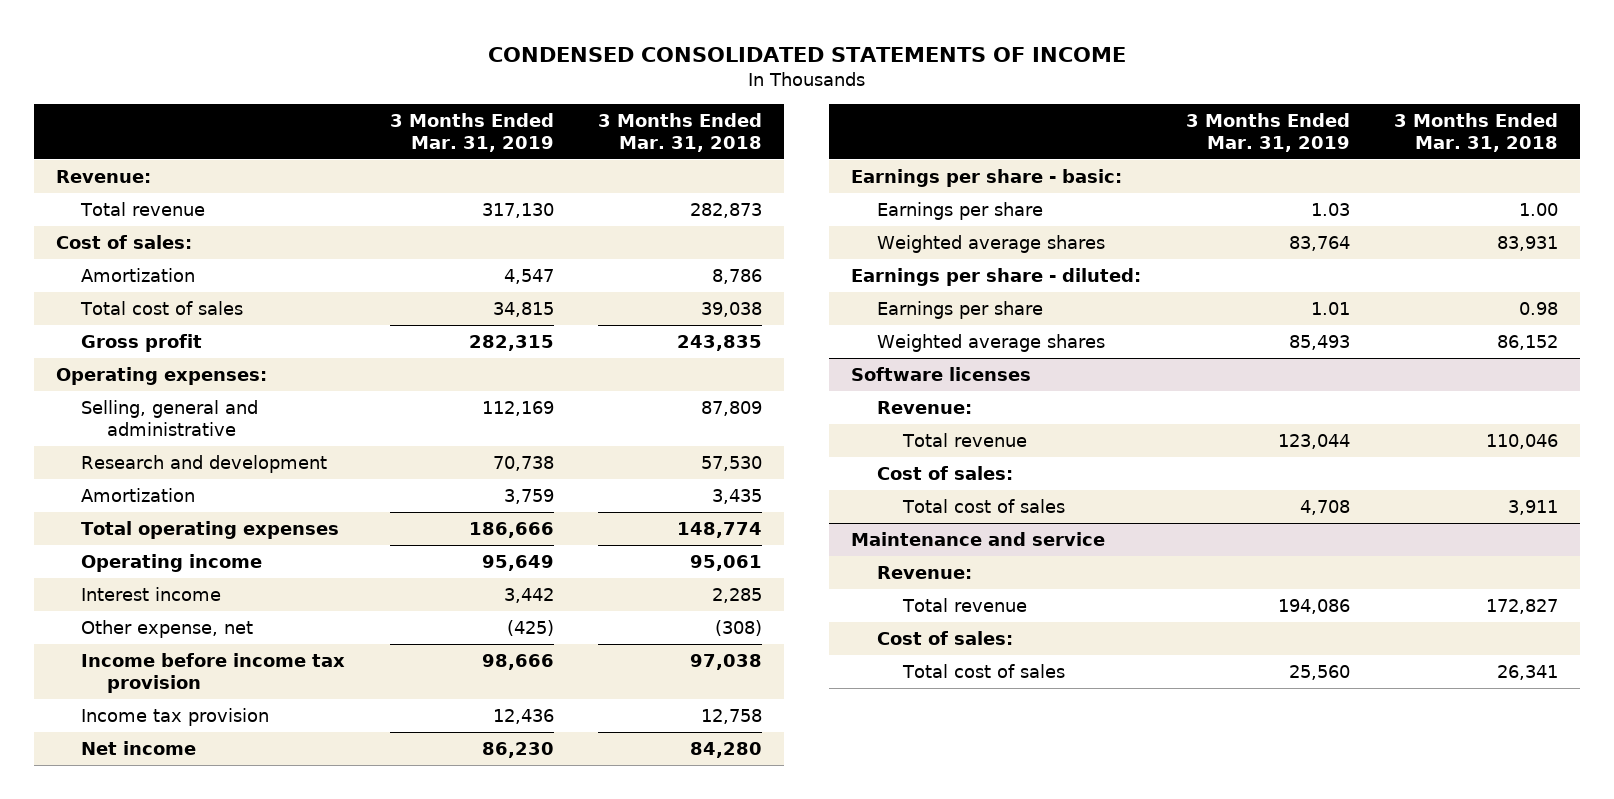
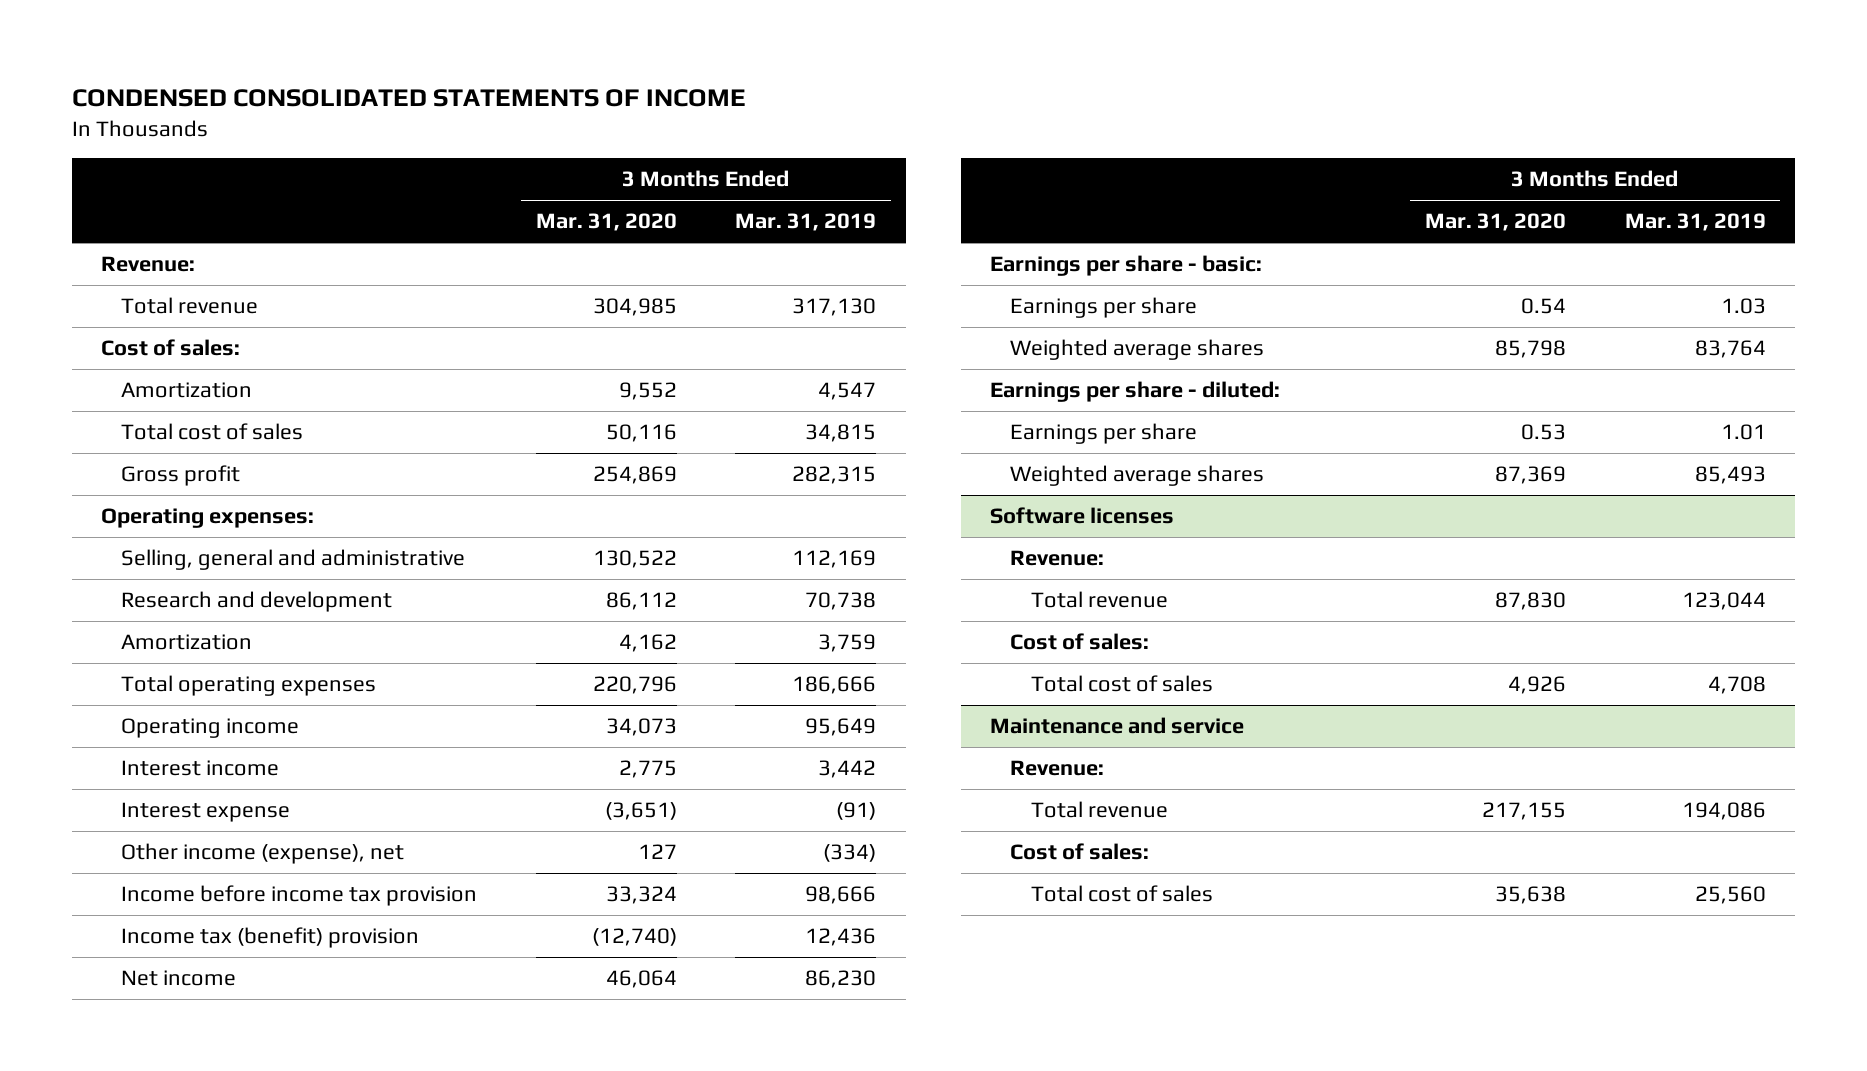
[598,112,763,152] 3 Months Ended Mar. 31, 2018 -> none
none -> [535,213,677,232] Mar. 31, 2020
none -> [121,802,291,823] Interest expense
[81,620,254,639] Other expense, net -> [121,843,405,865] Other income (expense), net
[507,620,555,637] (425) -> [823,844,877,863] (334)
[81,708,270,727] Income tax provision -> [121,927,420,949] Income tax (benefit) provision

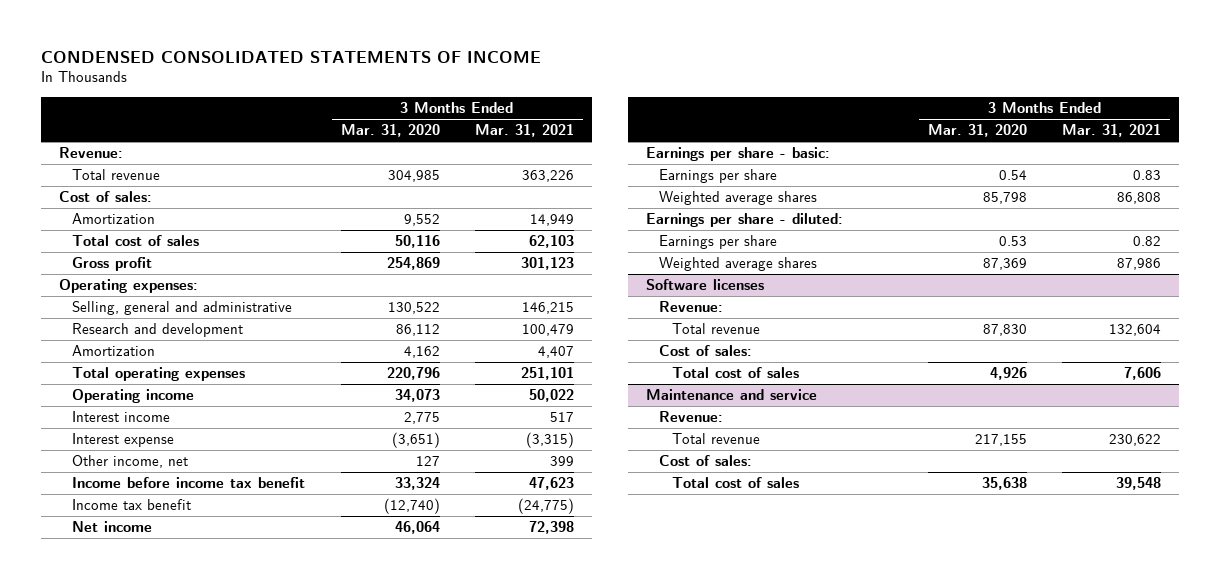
[735,213,877,232] Mar. 31, 2019 -> none
none -> [475,124,575,138] Mar. 31, 2021
[121,843,405,865] Other income (expense), net -> [71,455,188,469] Other income, net
[121,885,478,907] Income before income tax provision -> [71,477,305,489] Income before income tax benefit
[121,927,420,949] Income tax (benefit) provision -> [71,499,191,511] Income tax benefit

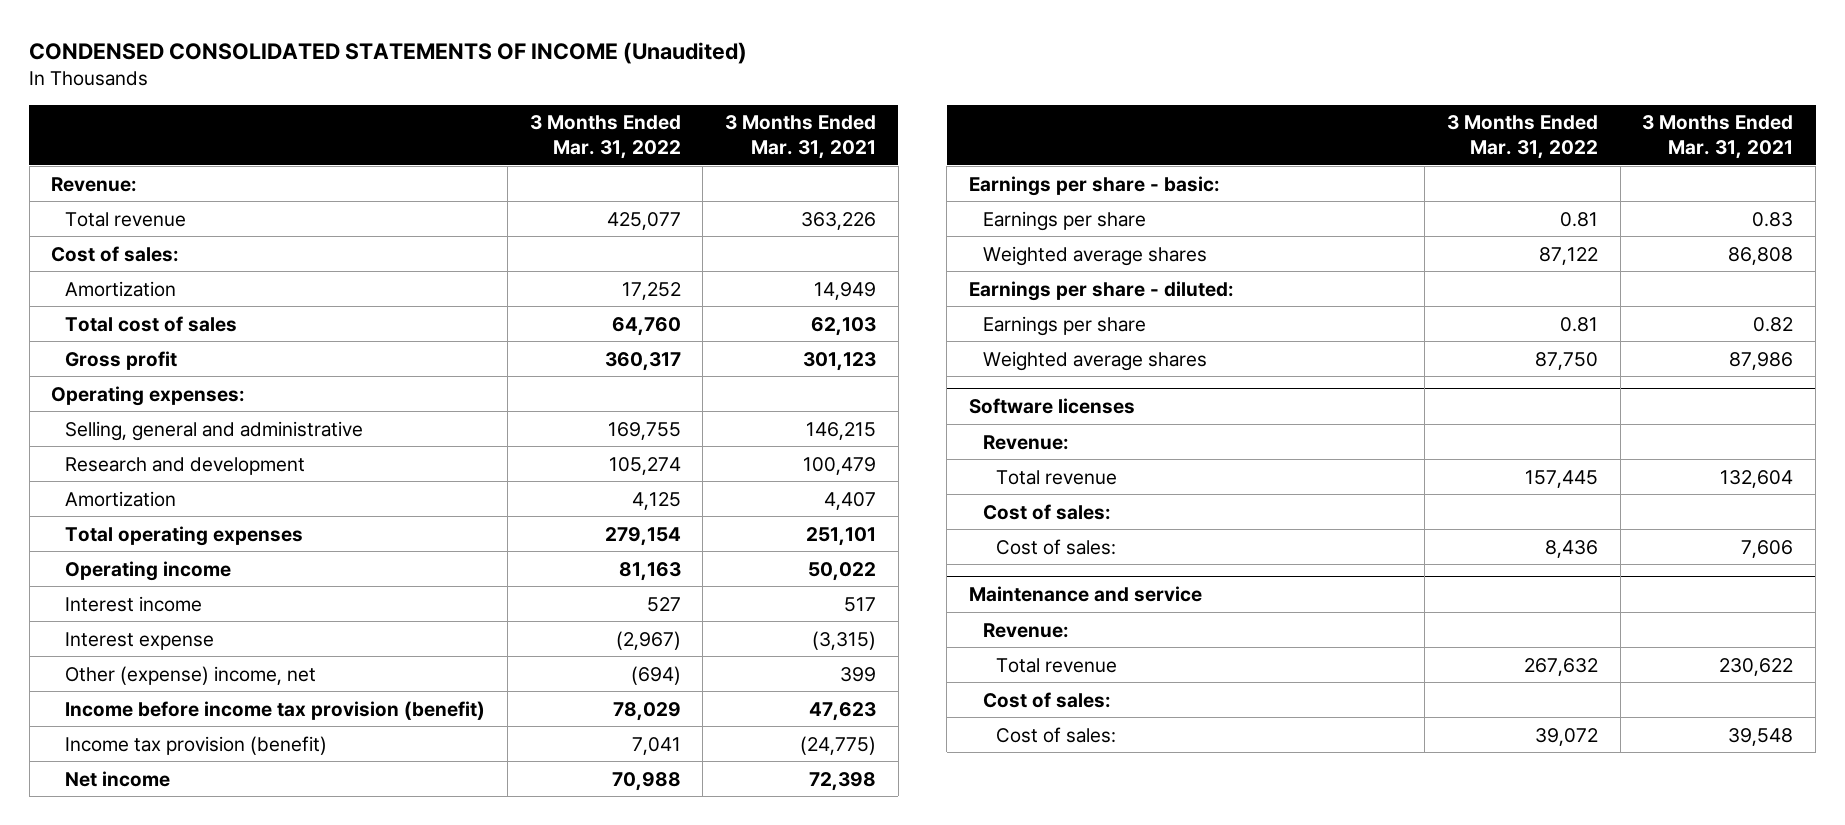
[40,51,541,64] CONDENSED CONSOLIDATED STATEMENTS OF INCOME -> [29,42,748,65] CONDENSED CONSOLIDATED STATEMENTS OF INCOME (Unaudited)
[340,124,440,138] Mar. 31, 2020 -> none
none -> [529,115,681,159] 3 Months Ended Mar. 31, 2022
[71,455,188,469] Other income, net -> [65,665,317,685] Other (expense) income, net
[71,477,305,489] Income before income tax benefit -> [65,700,486,720] Income before income tax provision (benefit)
[71,499,191,511] Income tax benefit -> [65,735,328,755] Income tax provision (benefit)
[671,367,799,379] Total cost of sales -> [996,538,1117,555] Cost of sales:
[671,477,799,489] Total cost of sales -> [996,726,1117,743] Cost of sales:

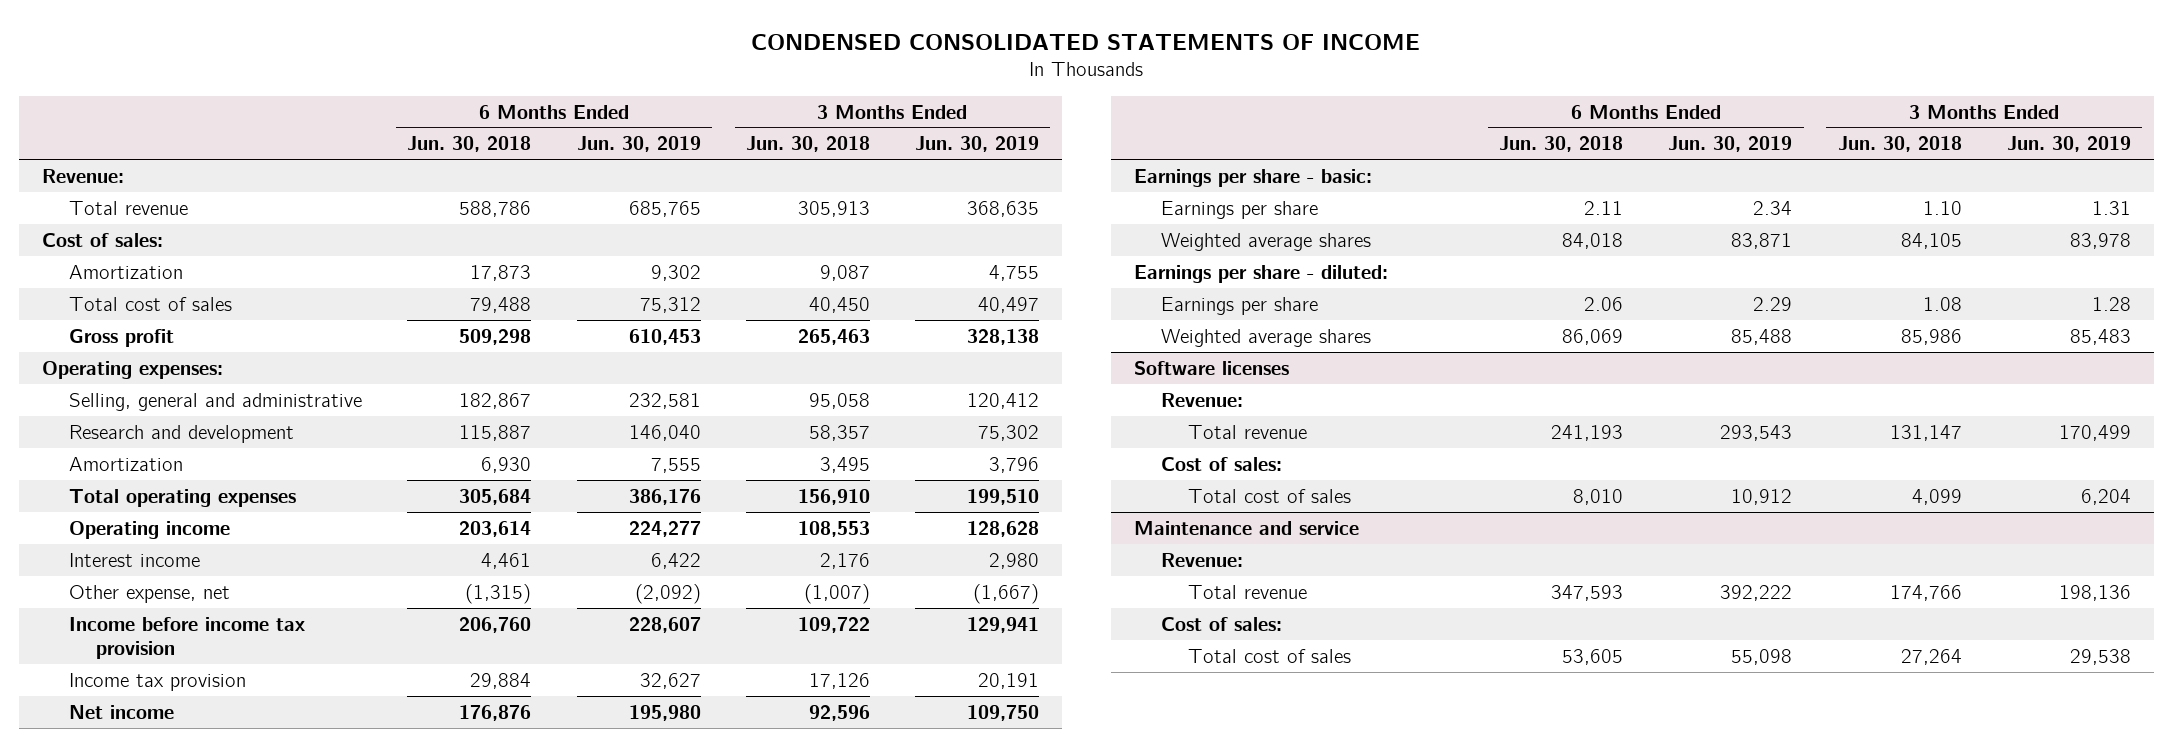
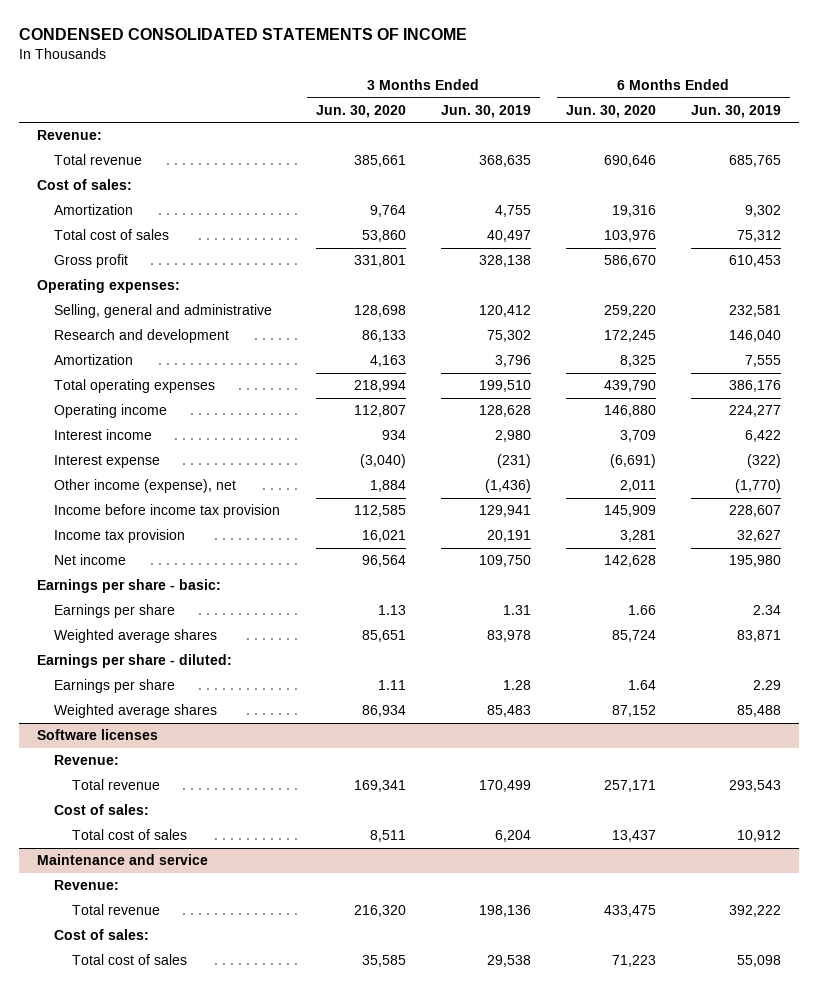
[407,136,532,153] Jun. 30, 2018 -> none
[745,136,870,153] Jun. 30, 2018 -> none
none -> [315,104,406,118] Jun. 30, 2020
none -> [565,104,656,118] Jun. 30, 2020
none -> [54,455,161,469] Interest expense
[69,584,231,603] Other expense, net -> [54,479,237,494] Other income (expense), net
[634,583,701,604] (2,092) -> [735,479,782,494] (1,770)
[973,583,1040,604] (1,667) -> [484,479,531,494] (1,436)

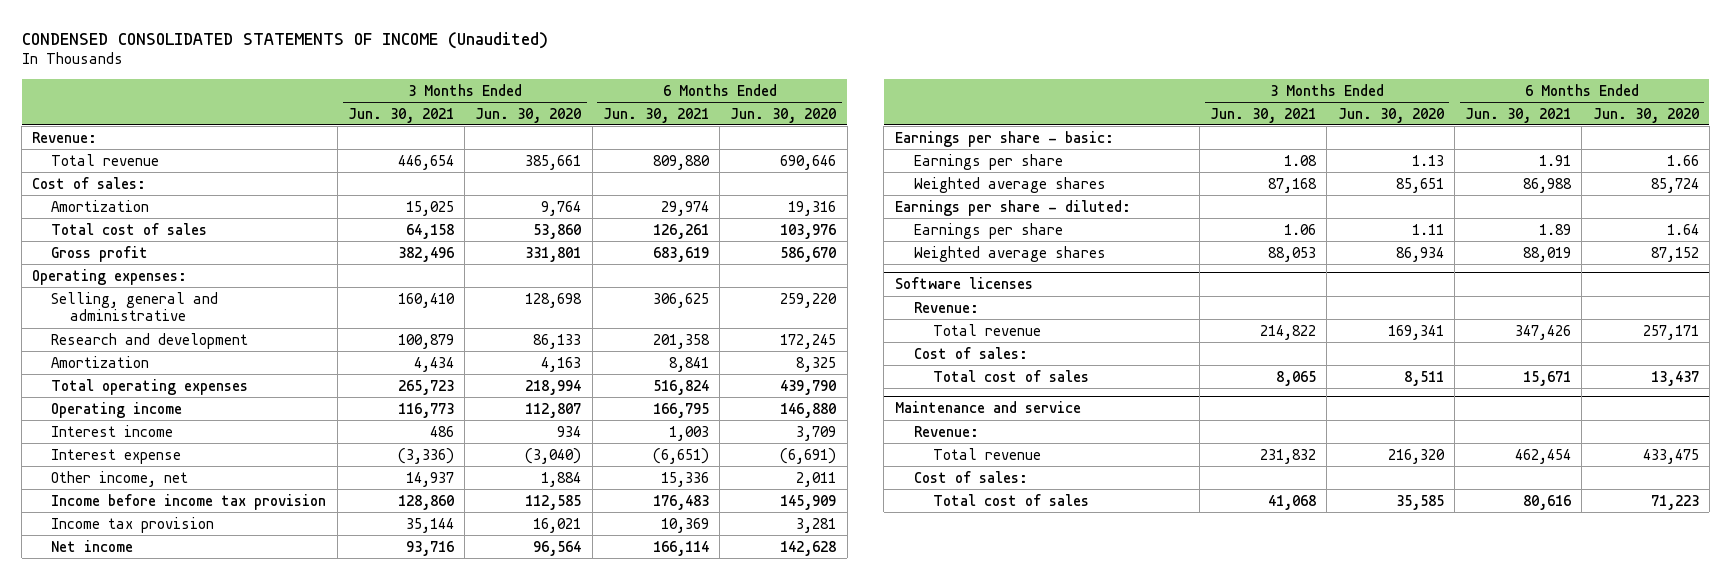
[18,28,467,41] CONDENSED CONSOLIDATED STATEMENTS OF INCOME -> [21,31,548,49] CONDENSED CONSOLIDATED STATEMENTS OF INCOME (Unaudited)
[440,104,531,118] Jun. 30, 2019 -> none
[691,104,782,118] Jun. 30, 2019 -> none
none -> [347,107,454,123] Jun. 30, 2021
none -> [602,107,709,123] Jun. 30, 2021
[54,479,237,494] Other income (expense), net -> [51,470,189,487] Other income, net

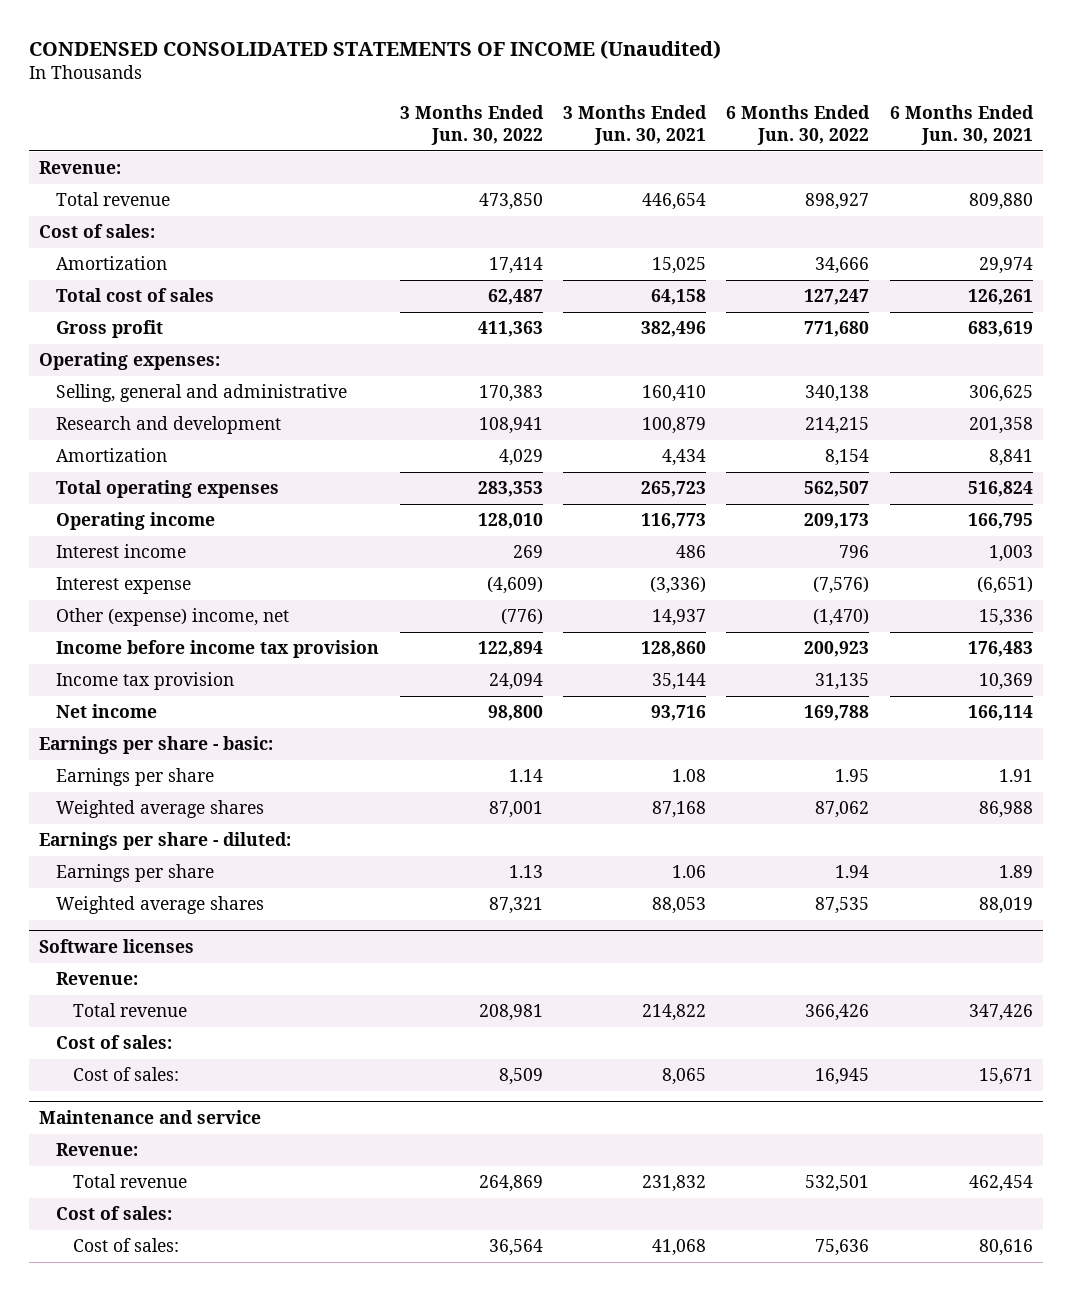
[475,107,582,123] Jun. 30, 2020 -> none
[730,107,837,123] Jun. 30, 2020 -> none
none -> [399,105,544,145] 3 Months Ended Jun. 30, 2022
none -> [726,105,871,145] 6 Months Ended Jun. 30, 2022
[51,470,189,487] Other income, net -> [56,608,290,627] Other (expense) income, net
[932,369,1089,382] Total cost of sales -> [73,1067,180,1082] Cost of sales:
[932,493,1089,506] Total cost of sales -> [73,1238,180,1253] Cost of sales:

